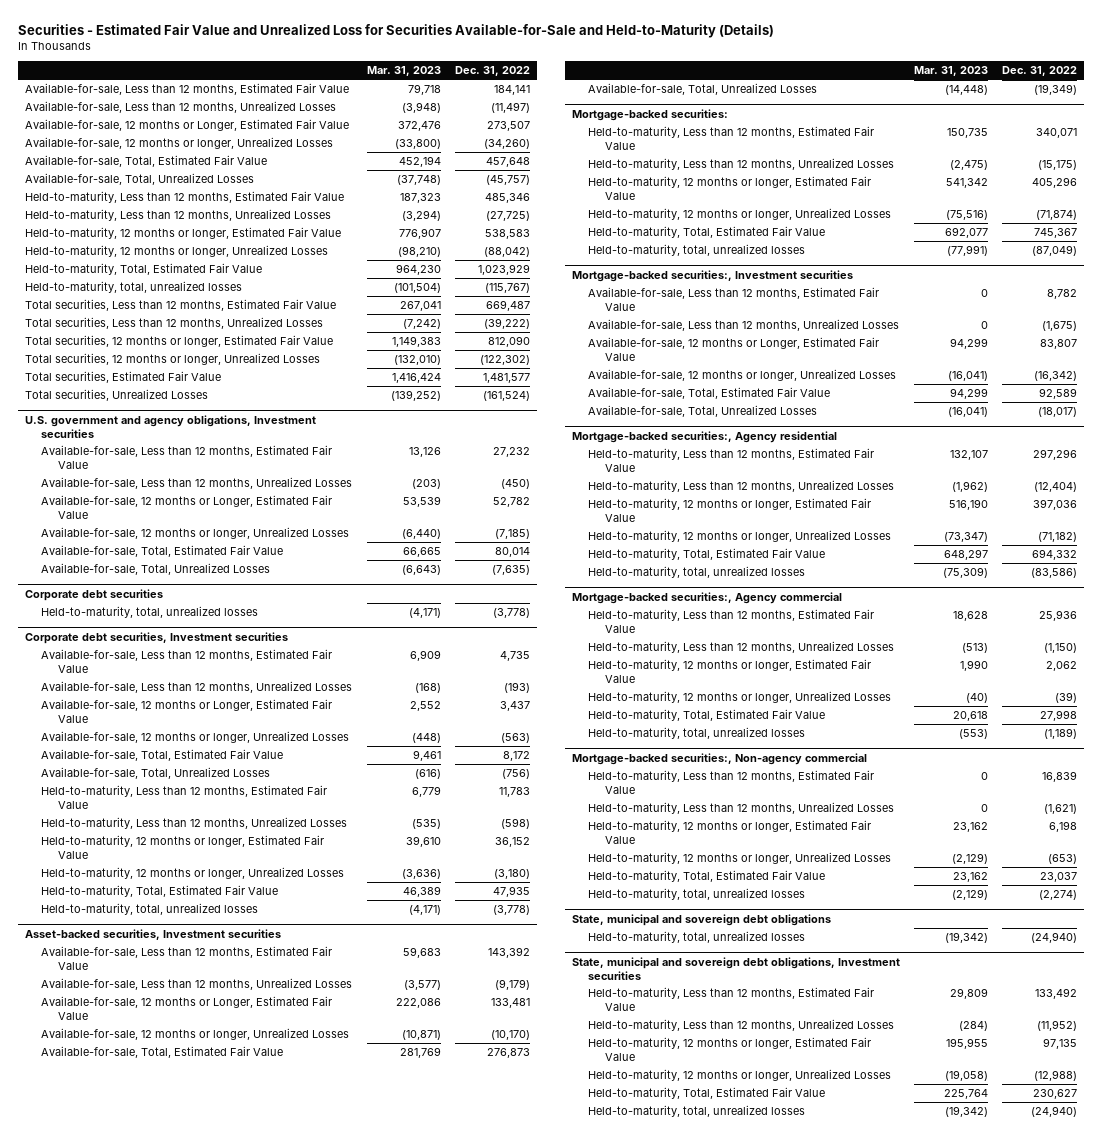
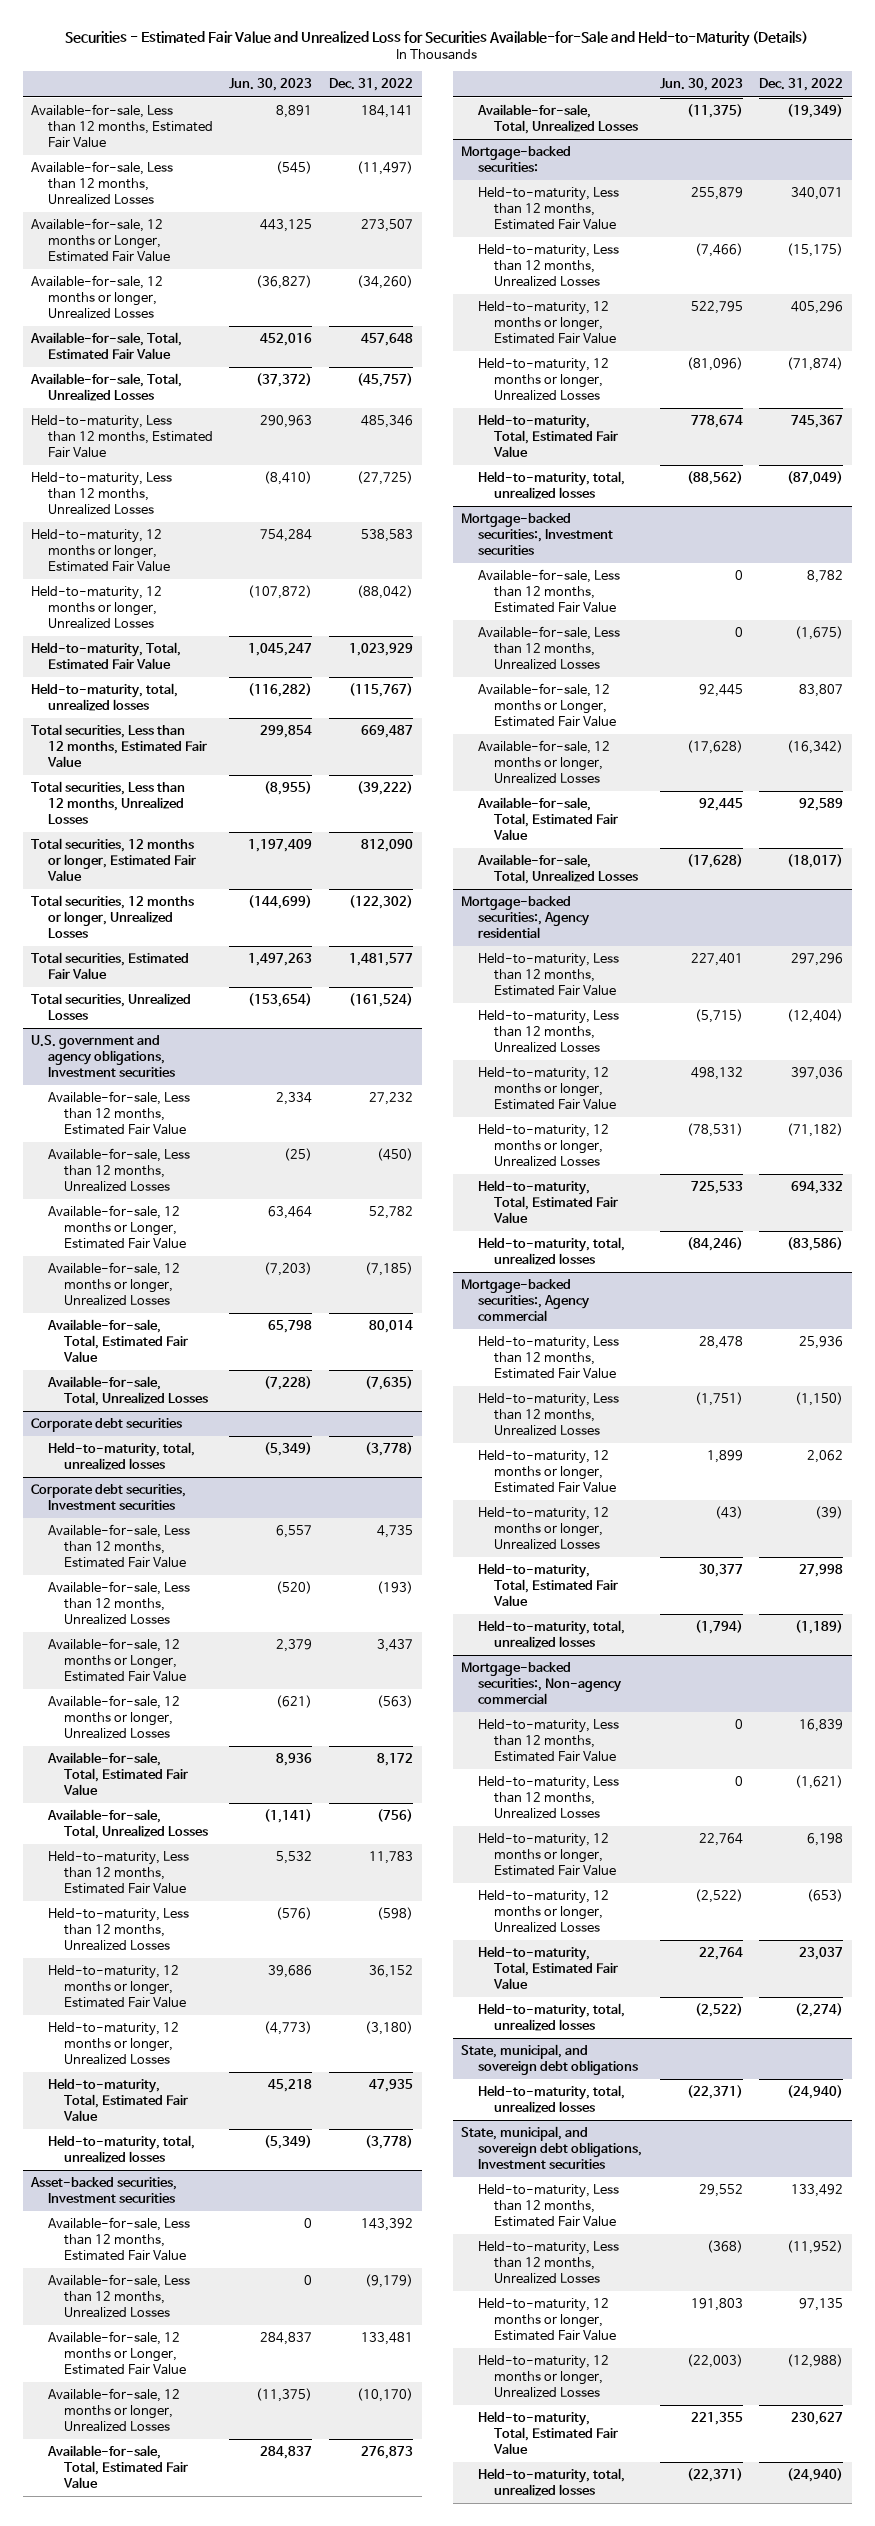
[366,66,441,77] Mar. 31, 2023 -> none
none -> [229,78,313,92] Jun. 30, 2023
[571,913,831,926] State, municipal and sovereign debt obligations -> [461,2044,638,2076] State, municipal, and sovereign debt obligations
[571,956,900,980] State, municipal and sovereign debt obligations, Investment securities -> [461,2126,642,2170] State, municipal, and sovereign debt obligations, Investment securities

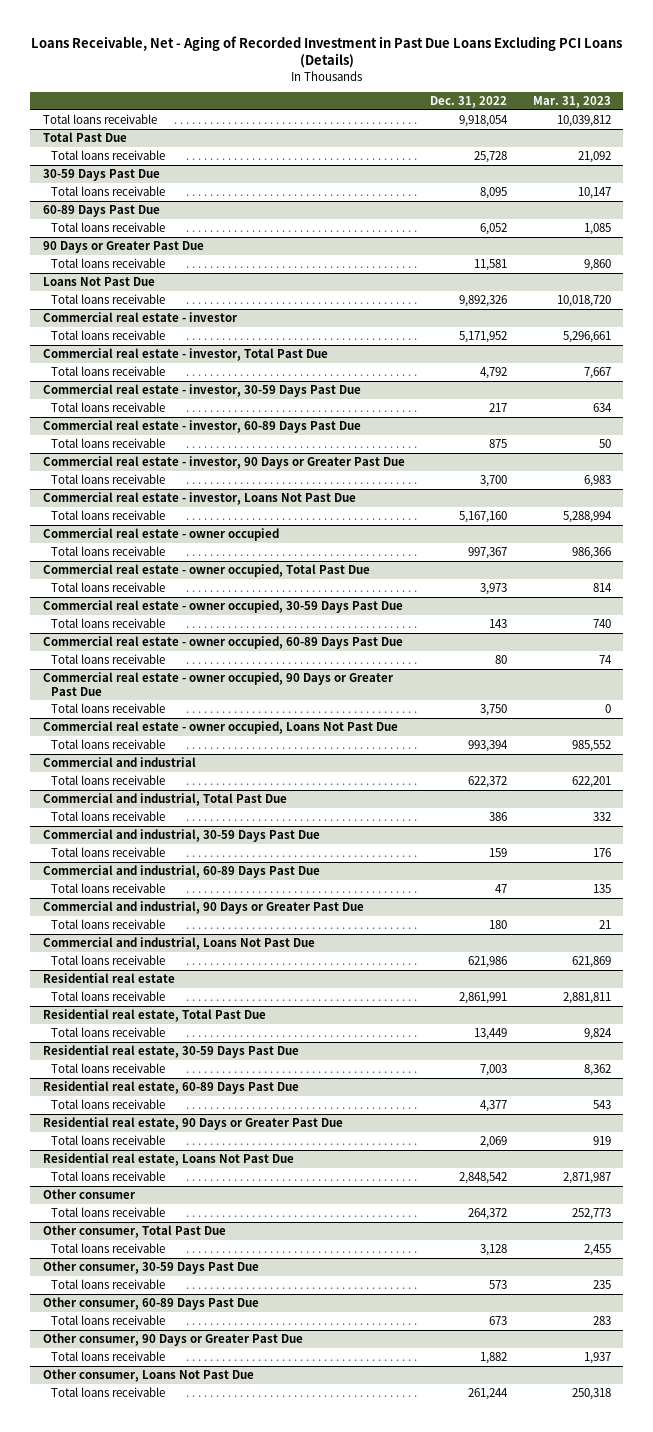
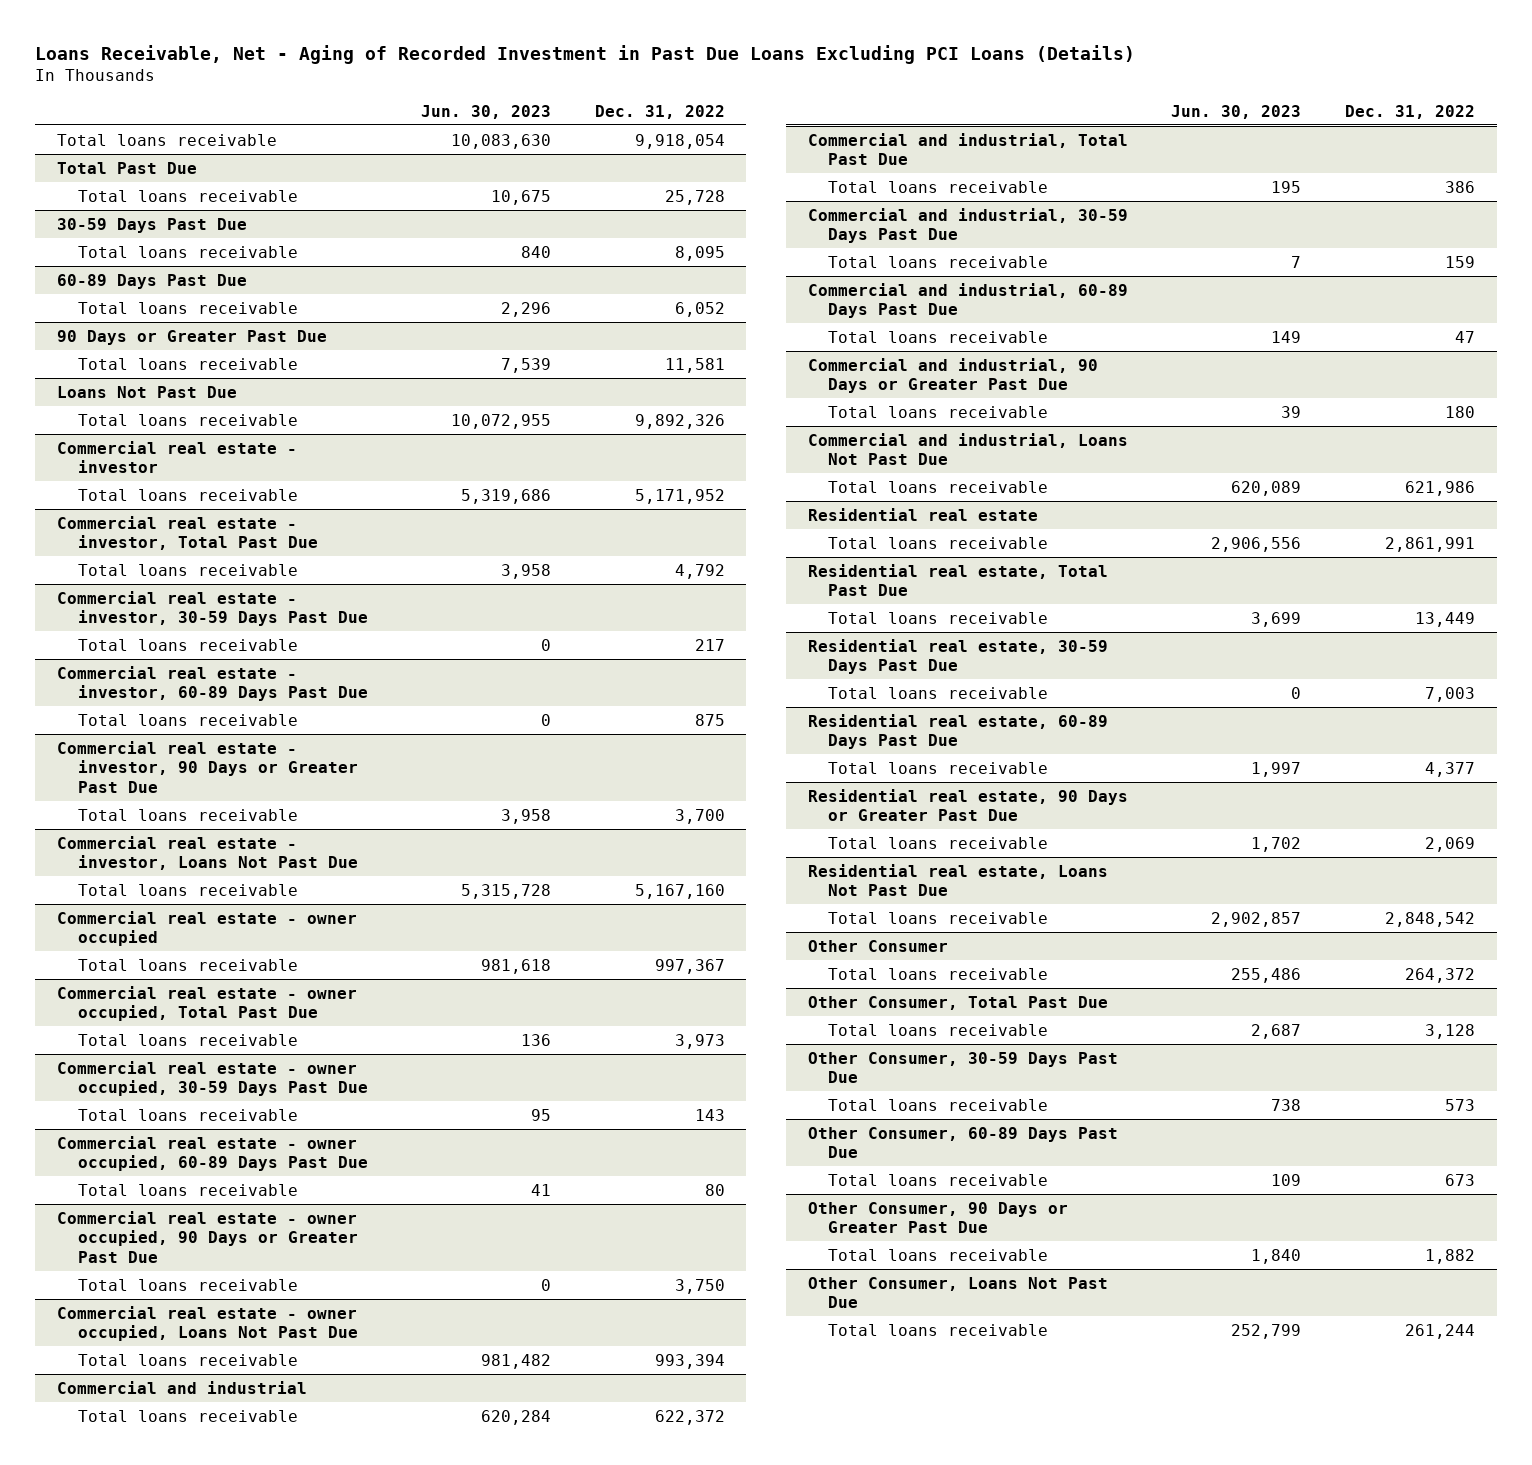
[532,96,611,109] Mar. 31, 2023 -> none
none -> [420,104,551,119] Jun. 30, 2023
[42,1188,136,1199] Other consumer -> [807,939,948,952] Other Consumer
[42,1224,226,1238] Other consumer, Total Past Due -> [807,995,1108,1010] Other Consumer, Total Past Due
[42,1260,259,1274] Other consumer, 30-59 Days Past Due -> [807,1051,1118,1084] Other Consumer, 30-59 Days Past Due
[42,1296,259,1310] Other consumer, 60-89 Days Past Due -> [807,1126,1118,1159] Other Consumer, 60-89 Days Past Due
[42,1332,303,1346] Other consumer, 90 Days or Greater Past Due -> [807,1201,1068,1234] Other Consumer, 90 Days or Greater Past Due
[42,1368,254,1382] Other consumer, Loans Not Past Due -> [807,1276,1108,1309] Other Consumer, Loans Not Past Due

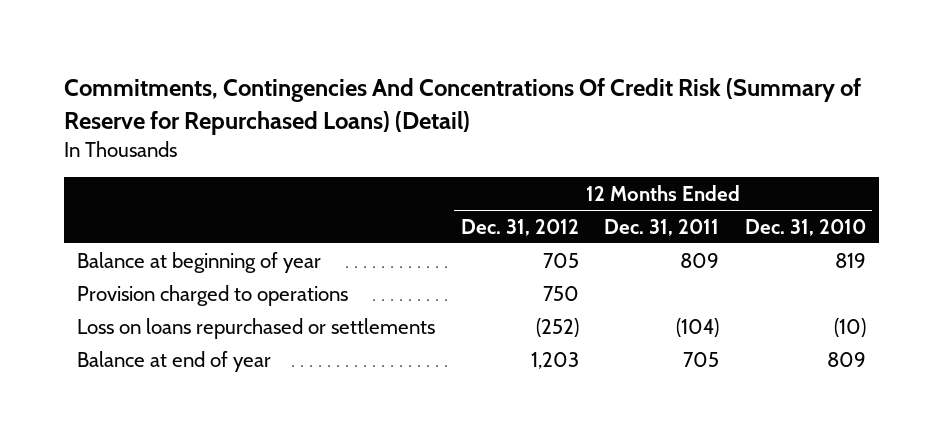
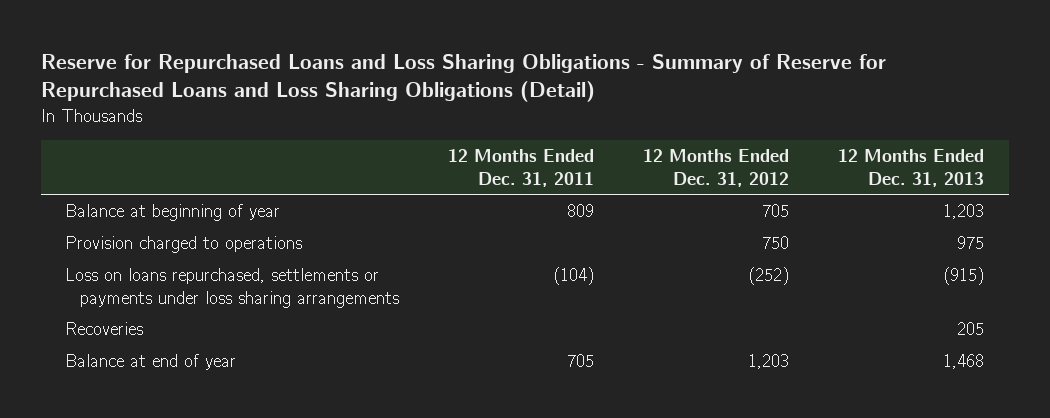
[64,78,862,135] Commitments, Contingencies And Concentrations Of Credit Risk (Summary of Reserve for Repurchased Loans) (Detail) -> [40,54,886,103] Reserve for Repurchased Loans and Loss Sharing Obligations - Summary of Reserve for Repurchased Loans and Loss Sharing Obligations (Detail)
[744,218,866,236] Dec. 31, 2010 -> none
none -> [838,149,985,187] 12 Months Ended Dec. 31, 2013
[77,317,436,339] Loss on loans repurchased or settlements -> [65,268,400,308] Loss on loans repurchased, settlements or payments under loss sharing arrangements
none -> [65,322,144,336] Recoveries

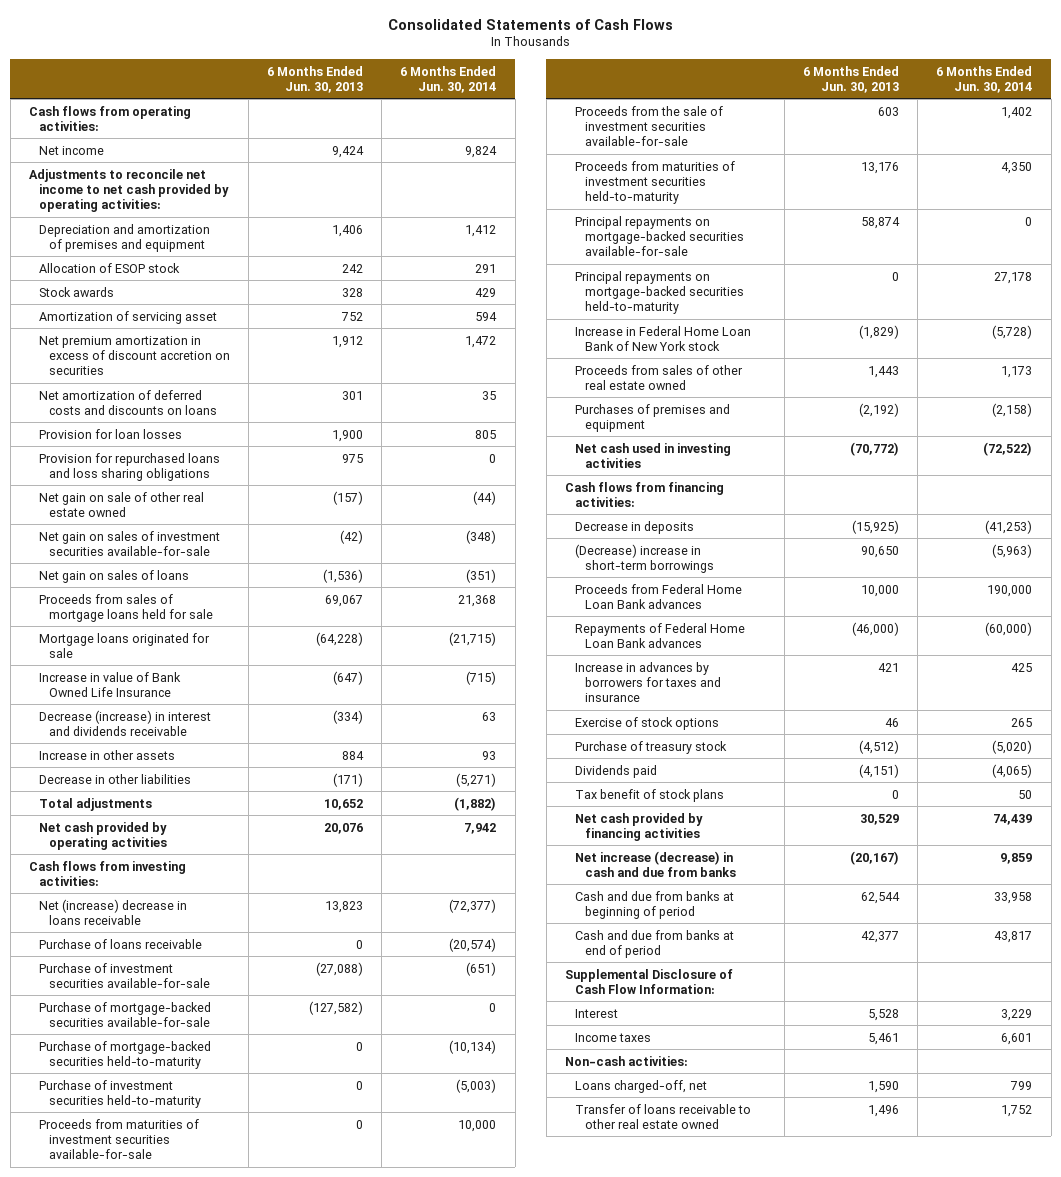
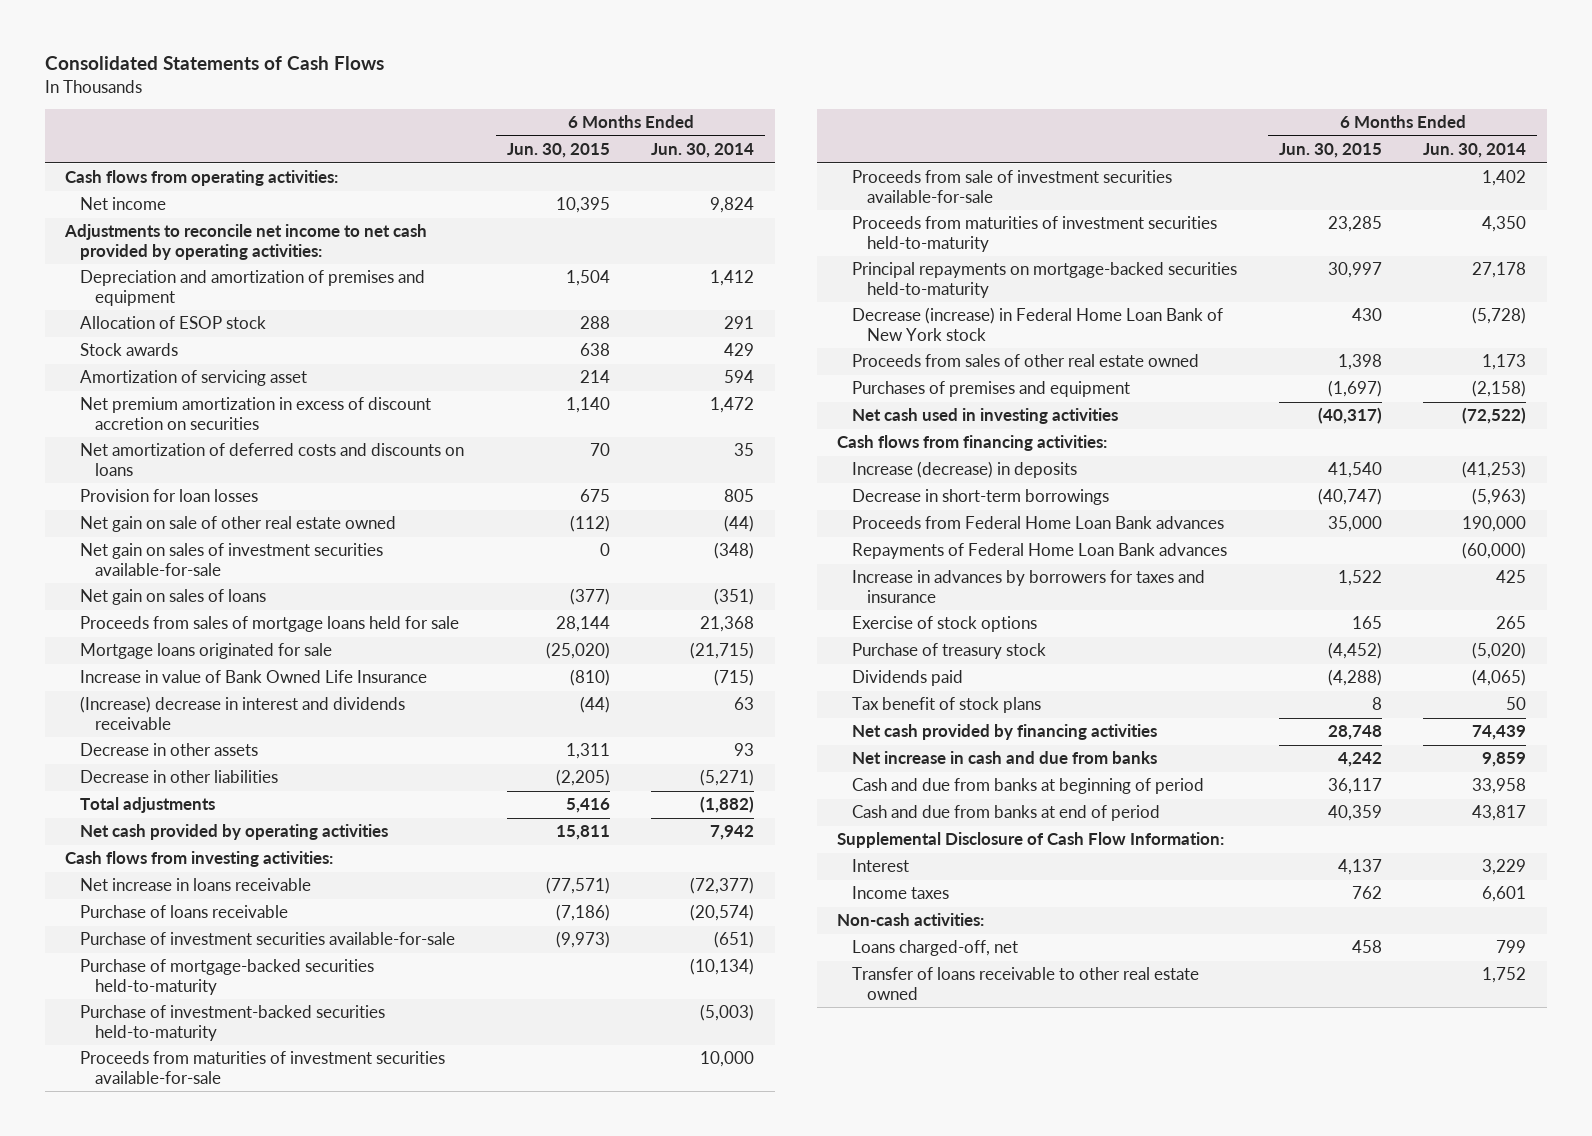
[267,65,364,93] 6 Months Ended Jun. 30, 2013 -> none
none -> [506,143,610,159] Jun. 30, 2015
[38,452,220,481] Provision for repurchased loans and loss sharing obligations -> none
[38,709,211,736] Decrease (increase) in interest and dividends receivable -> [80,696,406,730] (Increase) decrease in interest and dividends receivable
[38,749,175,760] Increase in other assets -> [80,743,259,757] Decrease in other assets
[38,898,187,925] Net (increase) decrease in loans receivable -> [80,878,312,892] Net increase in loans receivable
[38,1001,211,1027] Purchase of mortgage-backed securities available-for-sale -> none
[38,1079,201,1108] Purchase of investment securities held-to-maturity -> [80,1005,386,1041] Purchase of investment-backed securities held-to-maturity
[574,105,723,146] Proceeds from the sale of investment securities available-for-sale -> [852,170,1173,203] Proceeds from sale of investment securities available-for-sale
[574,215,744,256] Principal repayments on mortgage-backed securities available-for-sale -> none
[574,325,751,351] Increase in Federal Home Loan Bank of New York stock -> [852,307,1224,341] Decrease (increase) in Federal Home Loan Bank of New York stock
[574,520,694,534] Decrease in deposits -> [852,461,1078,479] Increase (decrease) in deposits
[574,543,714,573] (Decrease) increase in short-term borrowings -> [852,489,1110,506] Decrease in short-term borrowings
[574,850,736,877] Net increase (decrease) in cash and due from banks -> [852,751,1158,765] Net increase in cash and due from banks

